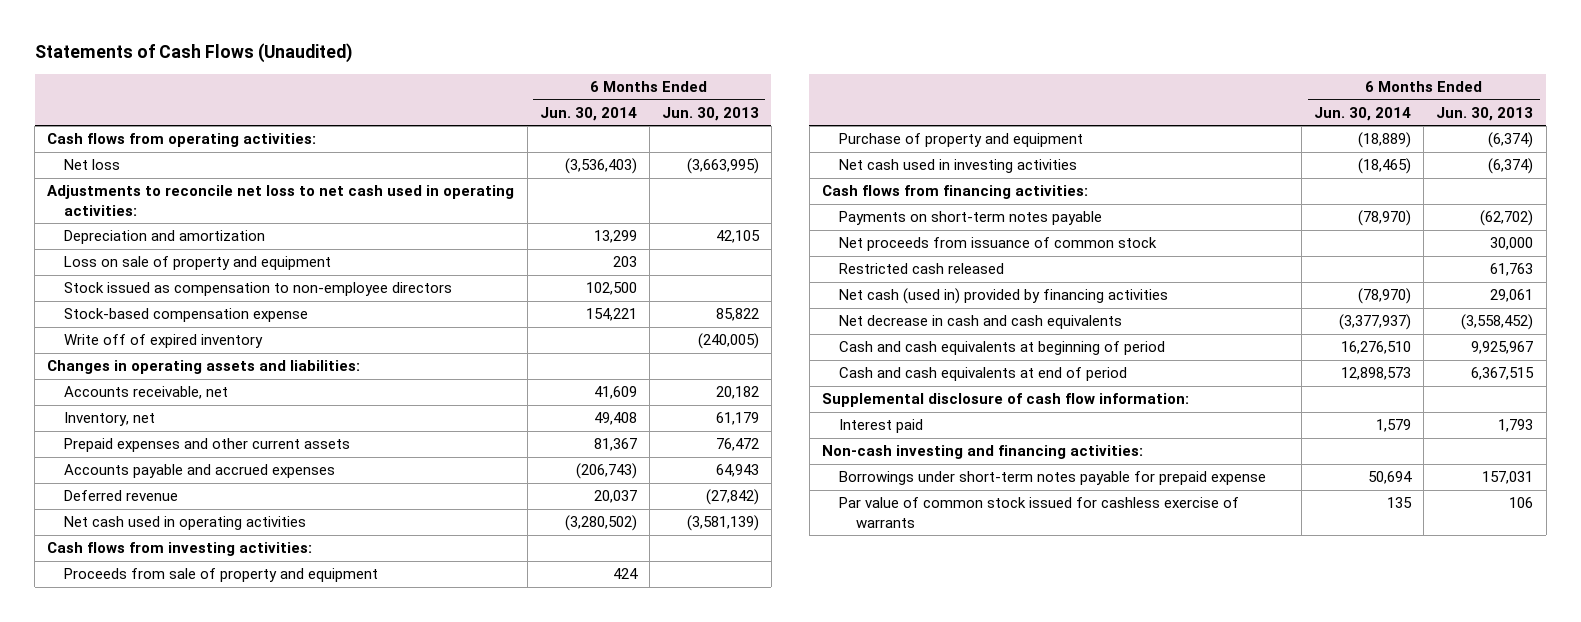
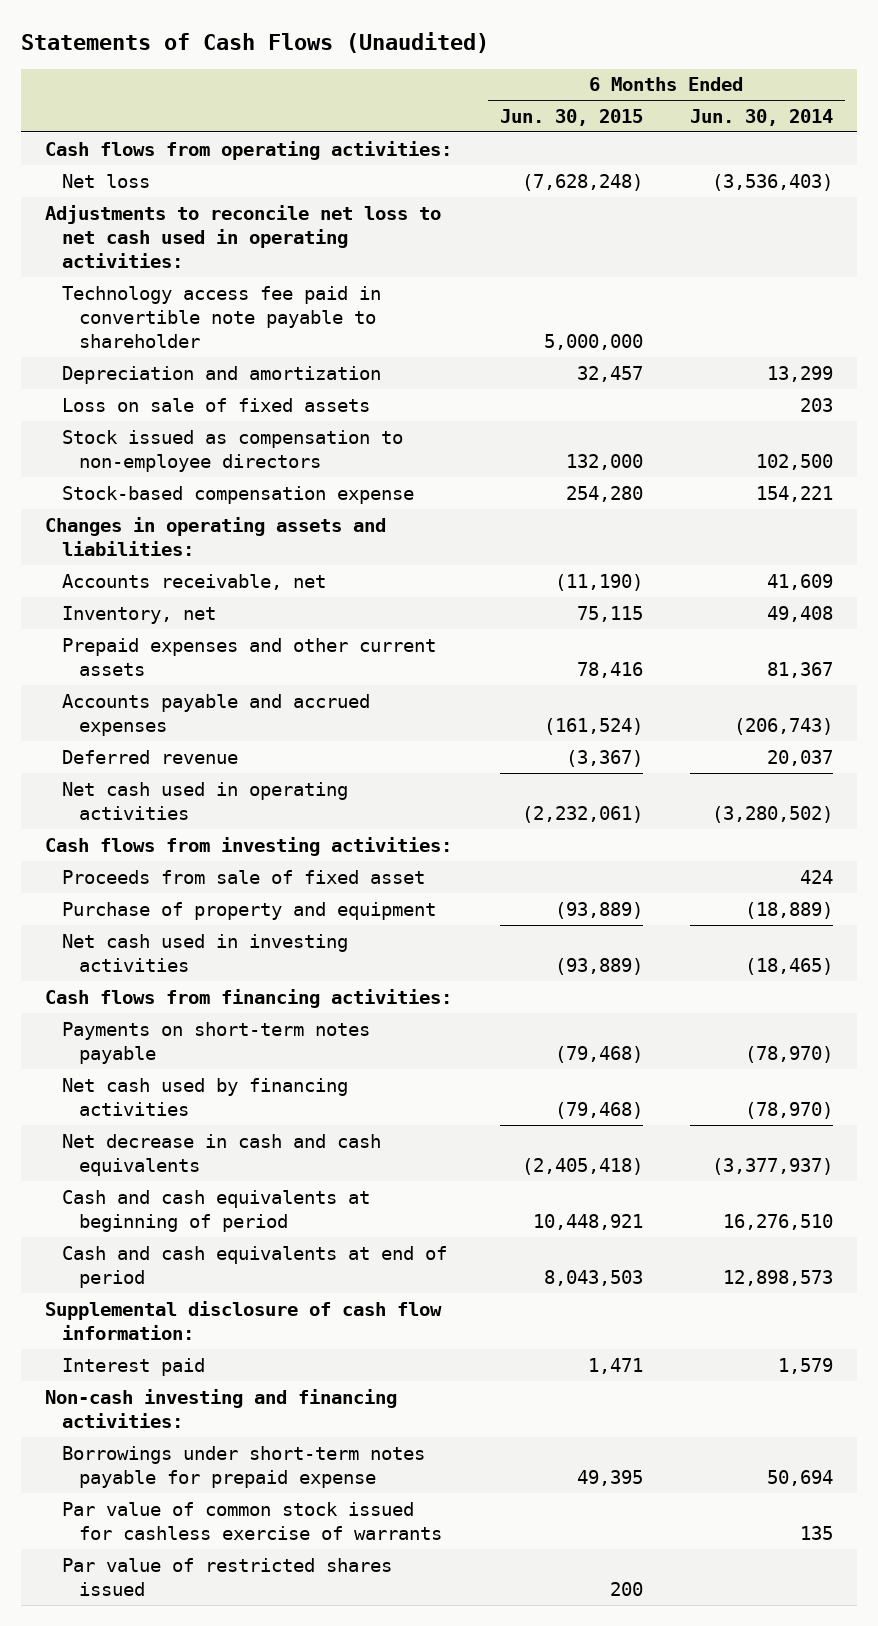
[661,106,759,121] Jun. 30, 2013 -> none
none -> [499,108,643,126] Jun. 30, 2015
none -> [62,285,382,348] Technology access fee paid in convertible note payable to shareholder
[64,256,332,271] Loss on sale of property and equipment -> [62,397,371,412] Loss on sale of fixed assets
[64,334,264,349] Write off of expired inventory -> none
[64,568,379,583] Proceeds from sale of property and equipment -> [62,869,426,884] Proceeds from sale of fixed asset
[838,237,1157,252] Net proceeds from issuance of common stock -> none
[838,263,1004,275] Restricted cash released -> none
[838,288,1168,305] Net cash (used in) provided by financing activities -> [62,1077,349,1116] Net cash used by financing activities
none -> [62,1557,393,1596] Par value of restricted shares issued

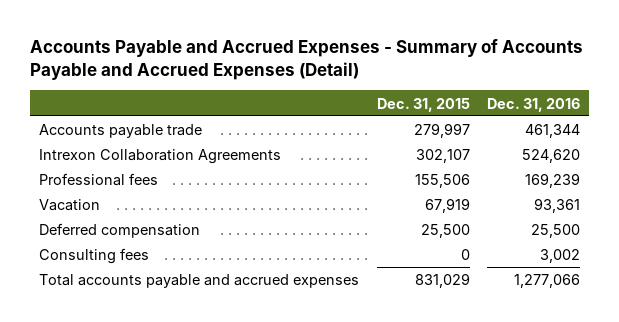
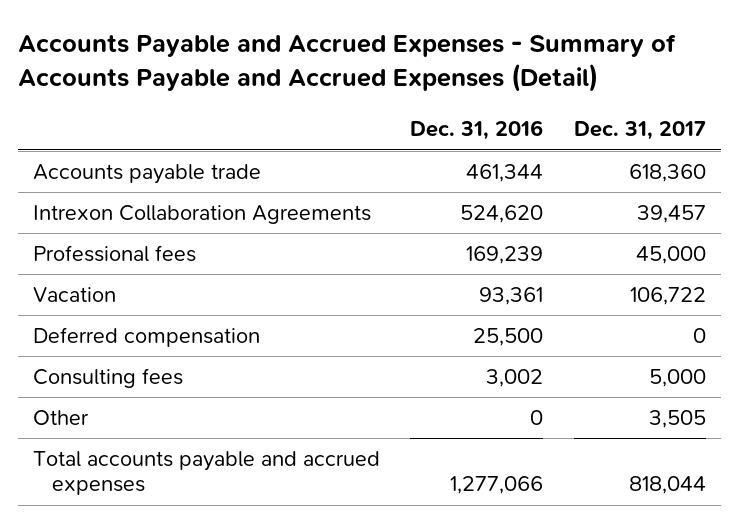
[376,97,470,112] Dec. 31, 2015 -> none
none -> [573,121,706,141] Dec. 31, 2017
none -> [33,410,90,426] Other

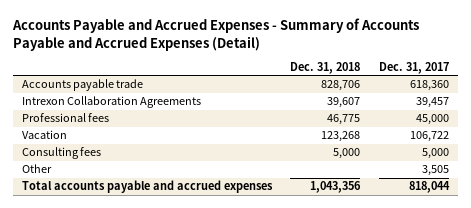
[410,120,544,141] Dec. 31, 2016 -> none
none -> [290,62,361,75] Dec. 31, 2018
[33,327,261,348] Deferred compensation -> none

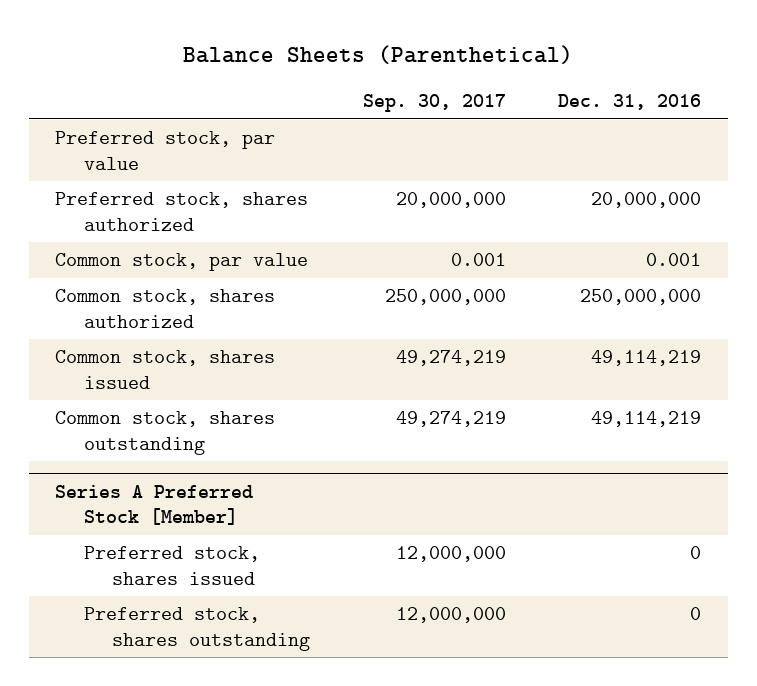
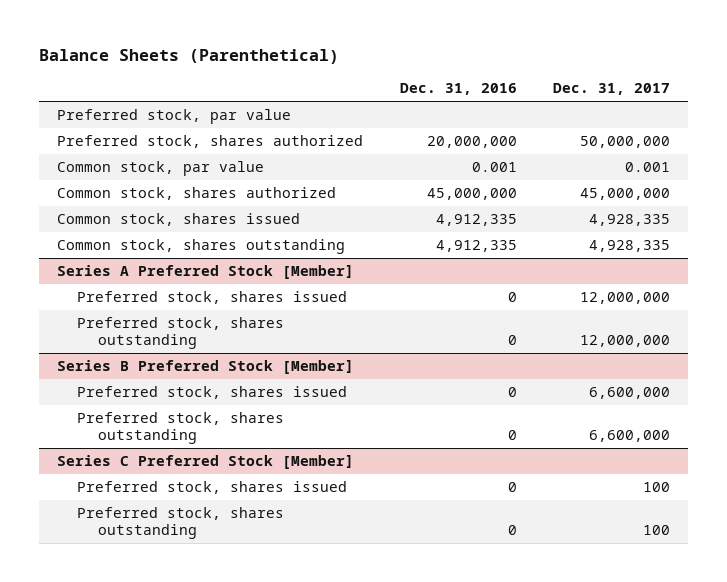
[362,93,506,112] Sep. 30, 2017 -> none
none -> [553,83,671,96] Dec. 31, 2017
[580,289,702,306] 250,000,000 -> [426,188,517,201] 45,000,000
[591,350,702,367] 49,114,219 -> [435,214,517,227] 4,912,335
[591,411,702,428] 49,114,219 -> [435,240,517,253] 4,912,335
none -> [56,360,354,375] Series B Preferred Stock [Member]
none -> [77,386,348,400] Preferred stock, shares issued
none -> [77,412,285,445] Preferred stock, shares outstanding
none -> [56,455,354,470] Series C Preferred Stock [Member]
none -> [77,481,348,495] Preferred stock, shares issued
none -> [77,507,285,540] Preferred stock, shares outstanding

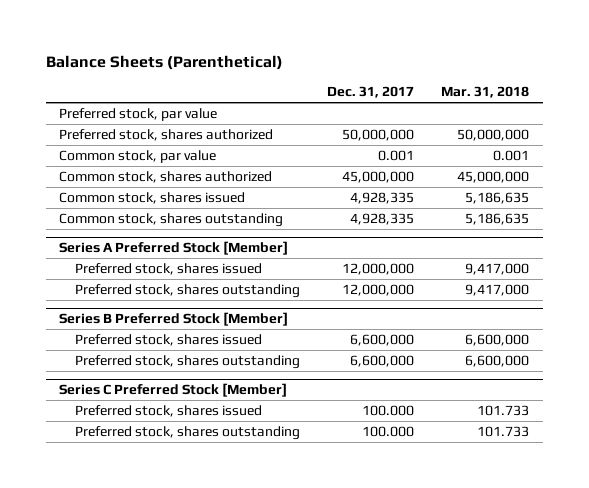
[399,83,517,96] Dec. 31, 2016 -> none
none -> [441,86,530,99] Mar. 31, 2018
[643,482,671,493] 100 -> [362,404,415,416] 100.000
[643,525,671,536] 100 -> [362,425,415,437] 100.000

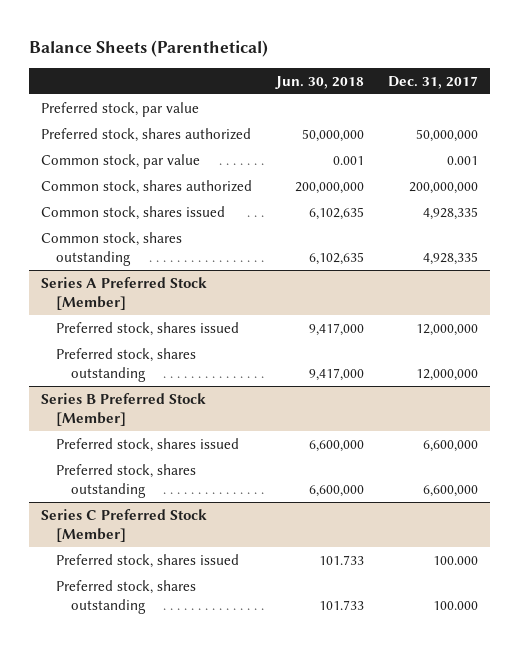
[441,86,530,99] Mar. 31, 2018 -> none
none -> [274,75,364,89] Jun. 30, 2018
[342,170,415,183] 45,000,000 -> [408,181,478,194] 200,000,000

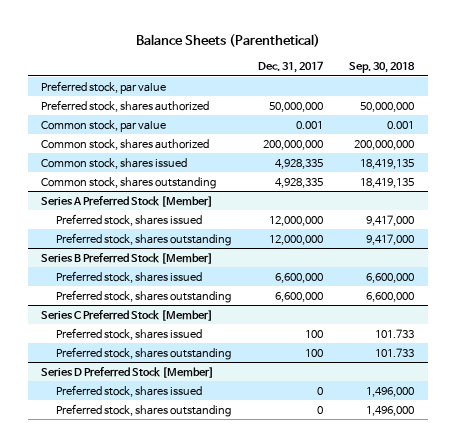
[274,75,364,89] Jun. 30, 2018 -> none
none -> [349,62,416,74] Sep. 30, 2018
[432,555,478,565] 100.000 -> [304,329,323,338] 100
[432,601,478,611] 100.000 -> [304,348,323,357] 100
none -> [41,366,215,378] Series D Preferred Stock [Member]
none -> [55,384,202,397] Preferred stock, shares issued
none -> [55,403,231,417] Preferred stock, shares outstanding

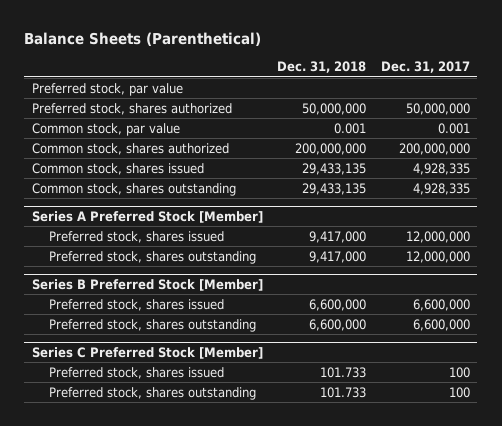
[349,62,416,74] Sep. 30, 2018 -> none
none -> [277,61,367,74] Dec. 31, 2018
[41,366,215,378] Series D Preferred Stock [Member] -> none
[55,384,202,397] Preferred stock, shares issued -> none
[55,403,231,417] Preferred stock, shares outstanding -> none

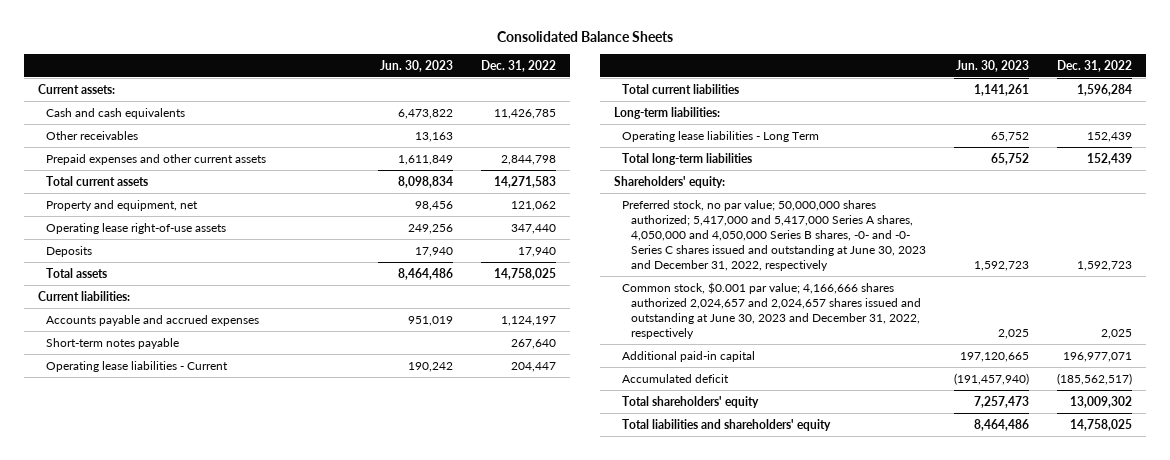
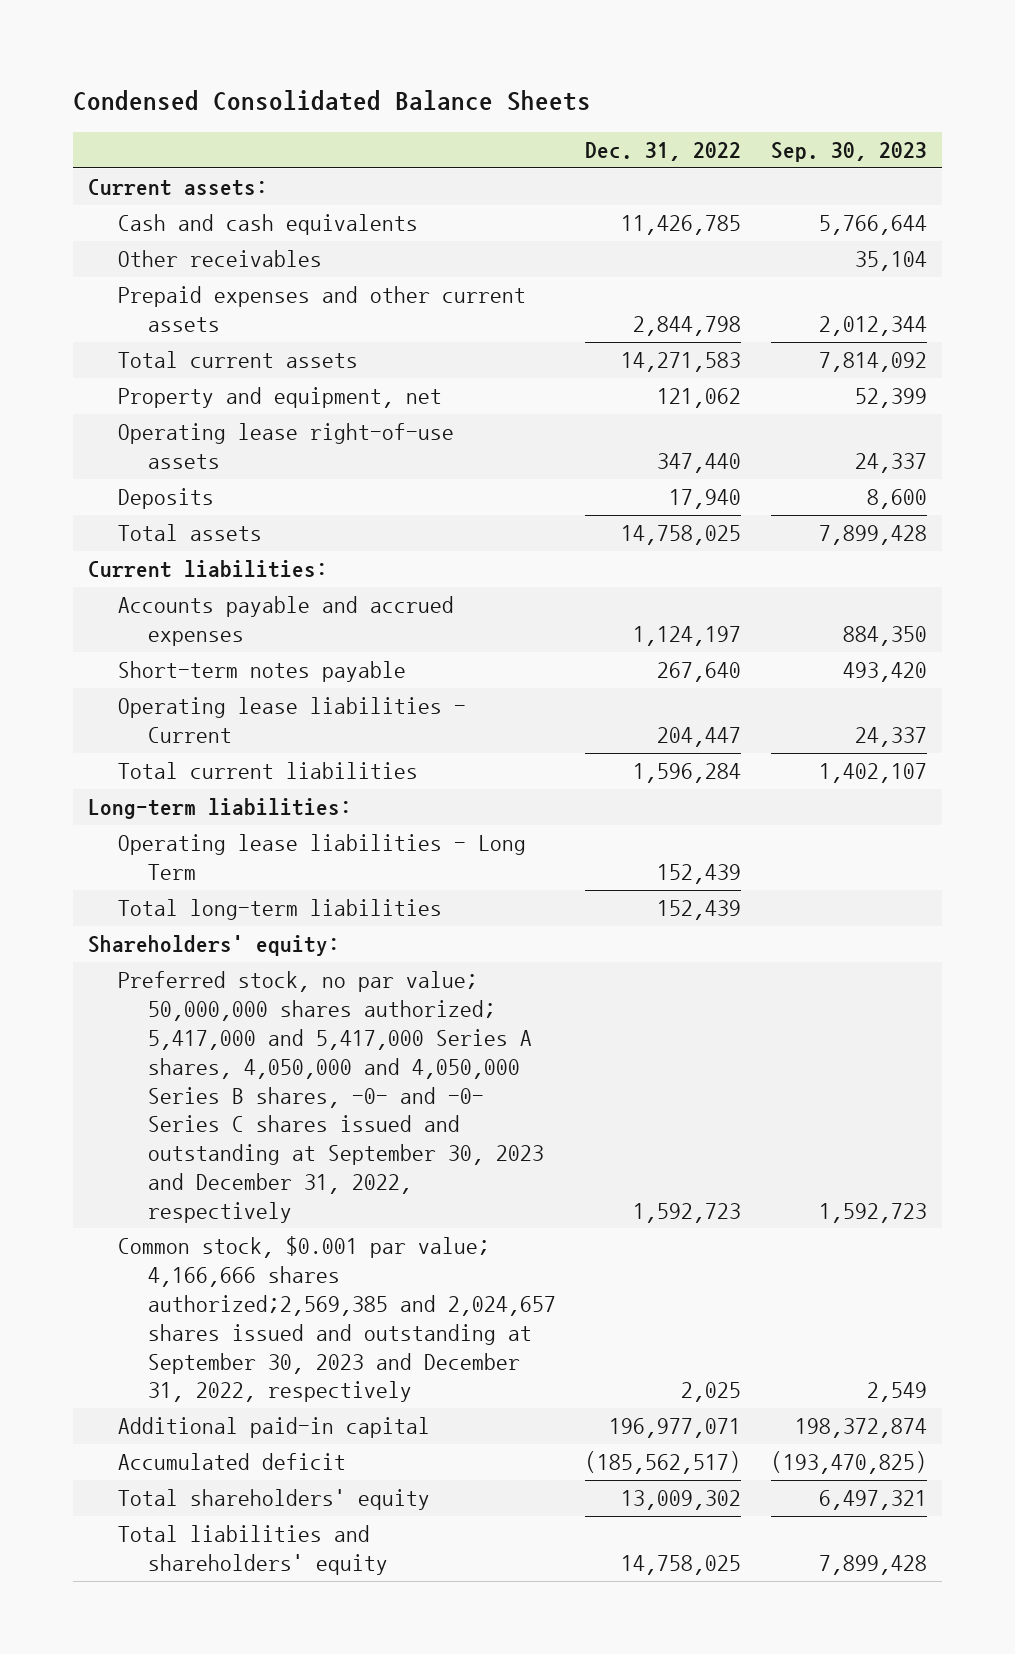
[496,31,673,43] Consolidated Balance Sheets -> [72,89,591,111] Condensed Consolidated Balance Sheets
[379,59,453,72] Jun. 30, 2023 -> none
none -> [771,142,928,163] Sep. 30, 2023
[622,199,927,271] Preferred stock, no par value; 50,000,000 shares authorized; 5,417,000 and 5,417,000 Series A shares, 4,050,000 and 4,050,000 Series B shares, -0- and -0- Series C shares issued and outstanding at June 30, 2023 and December 31, 2022, respectively -> [117,971,544,1223] Preferred stock, no par value; 50,000,000 shares authorized; 5,417,000 and 5,417,000 Series A shares, 4,050,000 and 4,050,000 Series B shares, -0- and -0- Series C shares issued and outstanding at September 30, 2023 and December 31, 2022, respectively
[622,281,922,339] Common stock, $0.001 par value; 4,166,666 shares authorized 2,024,657 and 2,024,657 shares issued and outstanding at June 30, 2023 and December 31, 2022, respectively -> [117,1236,556,1403] Common stock, $0.001 par value; 4,166,666 shares authorized;2,569,385 and 2,024,657 shares issued and outstanding at September 30, 2023 and December 31, 2022, respectively

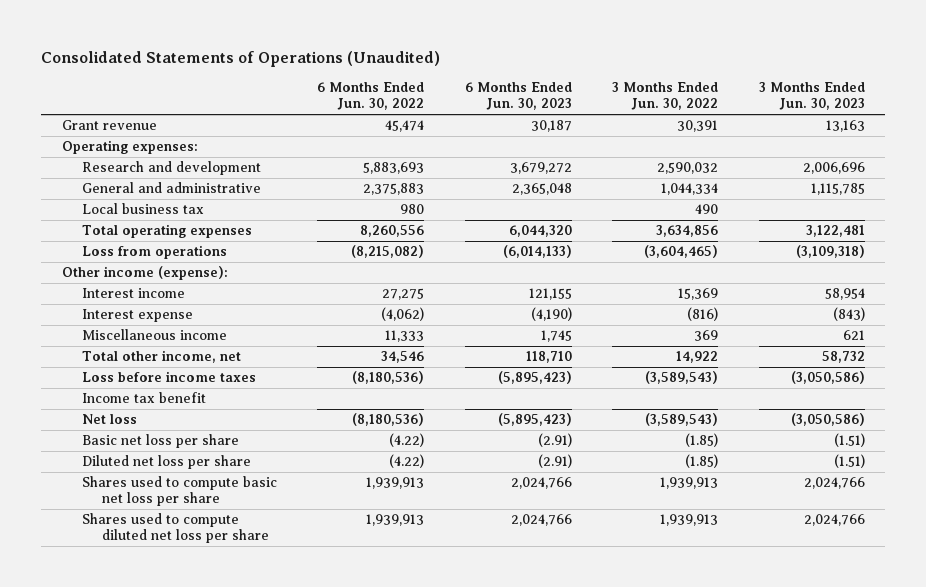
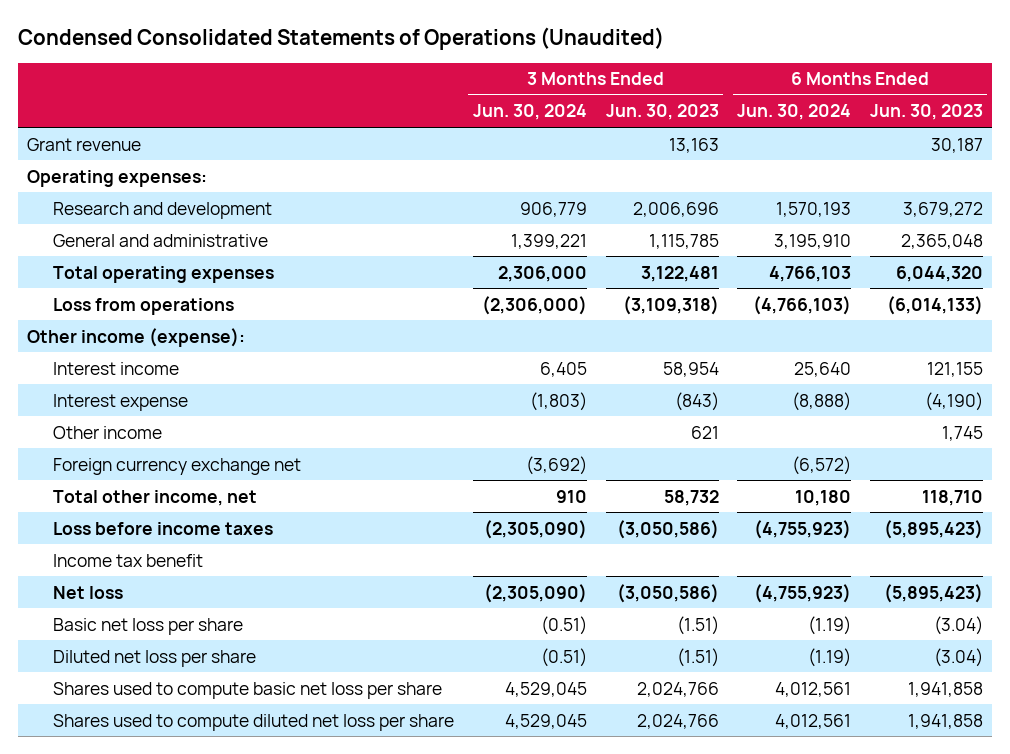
[41,50,441,67] Consolidated Statements of Operations (Unaudited) -> [17,27,664,51] Condensed Consolidated Statements of Operations (Unaudited)
[317,82,425,111] 6 Months Ended Jun. 30, 2022 -> none
[612,82,719,111] 3 Months Ended Jun. 30, 2022 -> none
none -> [473,104,588,121] Jun. 30, 2024
none -> [737,104,852,121] Jun. 30, 2024
[81,203,204,215] Local business tax -> none
[81,329,227,341] Miscellaneous income -> [53,425,163,439] Other income
none -> [53,457,302,475] Foreign currency exchange net
[537,433,572,448] (2.91) -> [933,615,983,635] (3.04)
[537,454,572,469] (2.91) -> [933,647,983,667] (3.04)
[510,477,572,490] 2,024,766 -> [907,681,983,697] 1,941,858
[510,514,572,527] 2,024,766 -> [907,713,983,729] 1,941,858

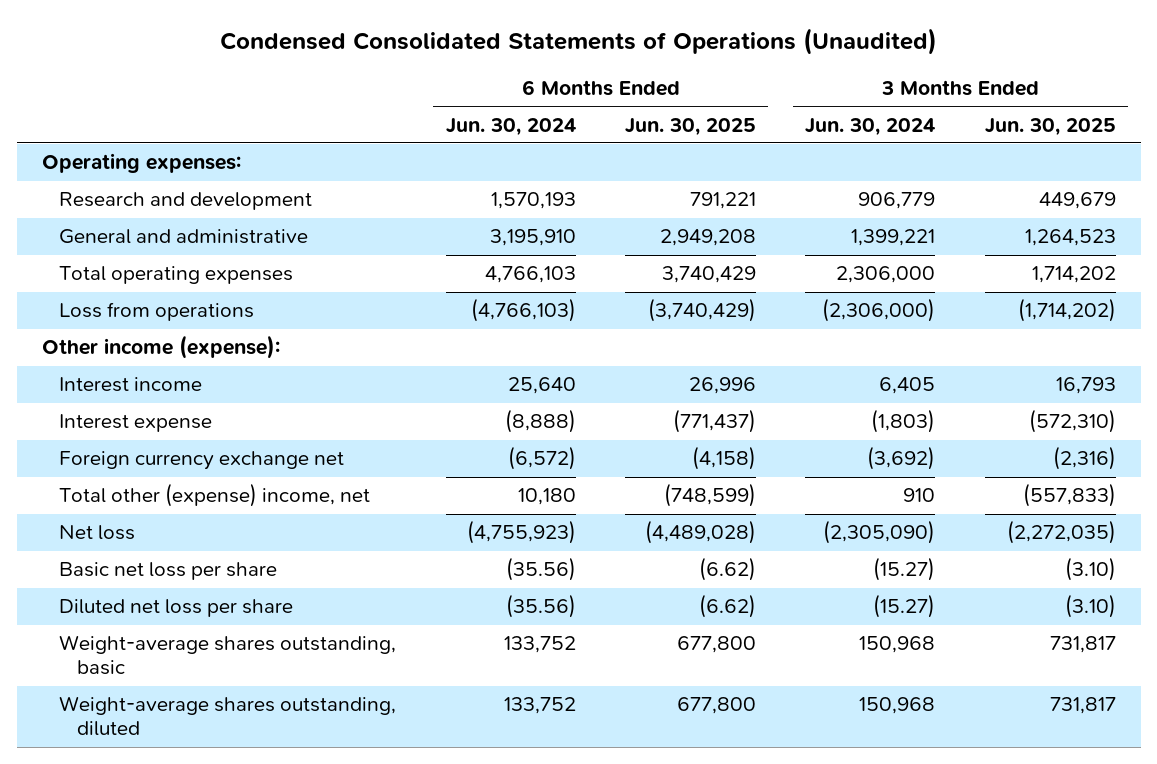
[605,104,719,121] Jun. 30, 2023 -> none
[869,104,983,121] Jun. 30, 2023 -> none
none -> [625,117,757,136] Jun. 30, 2025
none -> [984,117,1116,136] Jun. 30, 2025
[26,137,141,151] Grant revenue -> none
[53,425,163,439] Other income -> none
[53,521,274,535] Loss before income taxes -> none
[53,553,204,567] Income tax benefit -> none
[53,489,258,506] Total other income, net -> [59,483,371,508] Total other (expense) income, net
[53,681,443,699] Shares used to compute basic net loss per share -> none
[53,713,455,731] Shares used to compute diluted net loss per share -> none
[541,615,588,635] (0.51) -> [873,557,936,582] (15.27)
[808,615,852,635] (1.19) -> [505,557,576,582] (35.56)
[541,647,588,667] (0.51) -> [873,594,936,619] (15.27)
[808,647,852,667] (1.19) -> [505,594,576,619] (35.56)
none -> [59,635,397,676] Weight-average shares outstanding, basic
none -> [59,696,397,737] Weight-average shares outstanding, diluted

